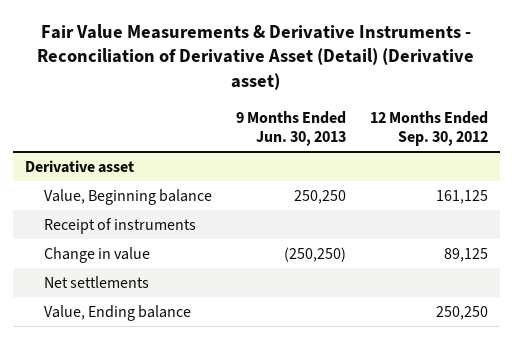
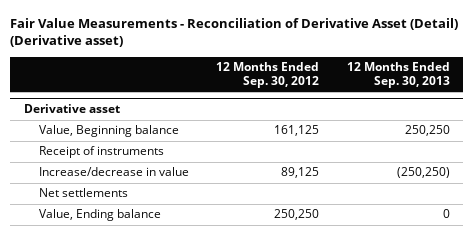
[37,23,475,91] Fair Value Measurements & Derivative Instruments - Reconciliation of Derivative Asset (Detail) (Derivative asset) -> [10,17,459,48] Fair Value Measurements - Reconciliation of Derivative Asset (Detail) (Derivative asset)
[235,110,346,146] 9 Months Ended Jun. 30, 2013 -> none
none -> [346,62,450,88] 12 Months Ended Sep. 30, 2013
[44,246,151,263] Change in value -> [38,167,189,177] Increase/decrease in value

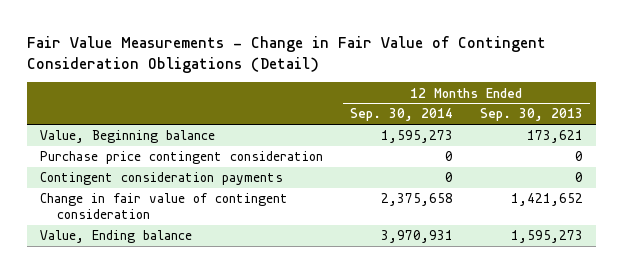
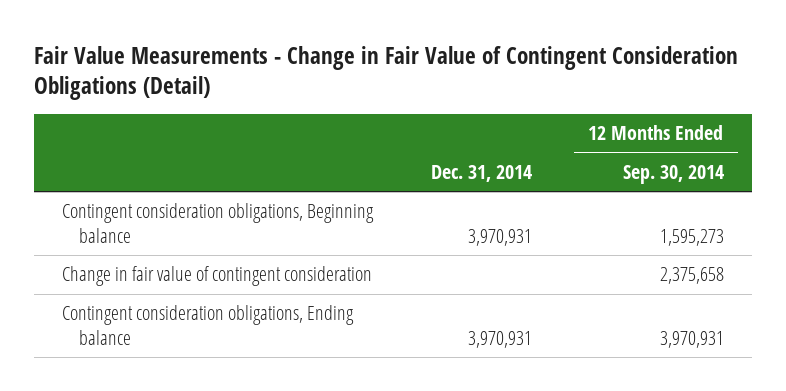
[479,108,583,122] Sep. 30, 2013 -> none
none -> [430,164,532,182] Dec. 31, 2014
[39,151,323,165] Purchase price contingent consideration -> none
[39,172,283,186] Contingent consideration payments -> none
[39,130,215,144] Value, Beginning balance -> [62,203,375,243] Contingent consideration obligations, Beginning balance
[39,230,192,244] Value, Ending balance -> [62,305,355,345] Contingent consideration obligations, Ending balance

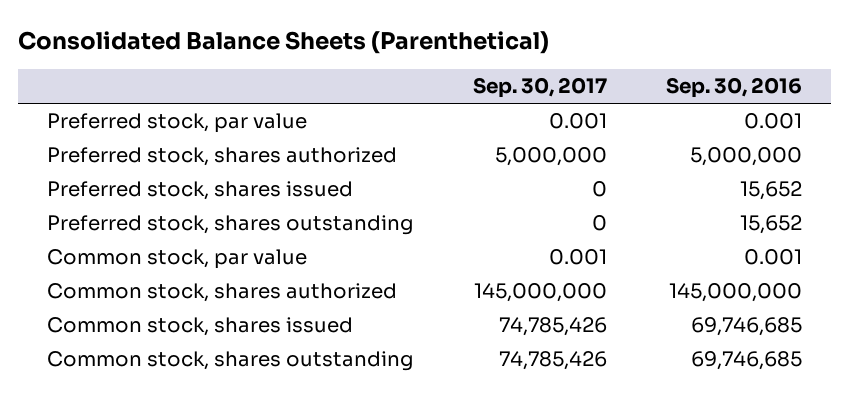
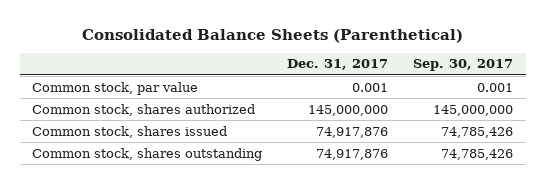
[665,77,802,99] Sep. 30, 2016 -> none
none -> [287,59,389,71] Dec. 31, 2017
[47,113,308,134] Preferred stock, par value -> none
[47,147,398,167] Preferred stock, shares authorized -> none
[47,181,354,201] Preferred stock, shares issued -> none
[47,215,415,236] Preferred stock, shares outstanding -> none

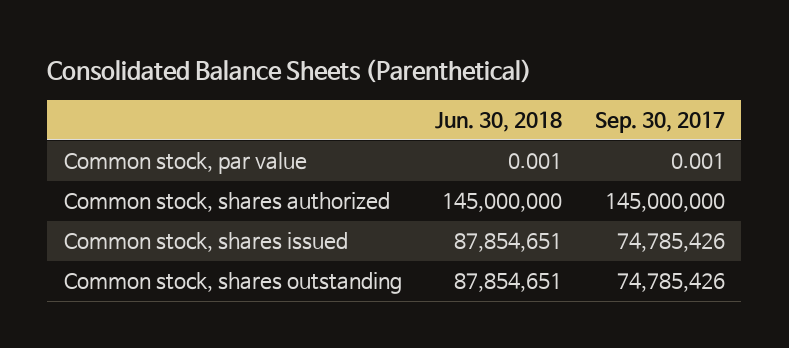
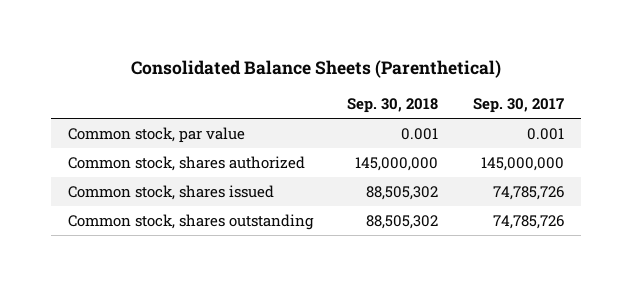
[434,111,562,133] Jun. 30, 2018 -> none
none -> [347,98,439,114] Sep. 30, 2018
[616,232,725,253] 74,785,426 -> [492,185,564,200] 74,785,726
[616,272,725,293] 74,785,426 -> [492,214,564,229] 74,785,726

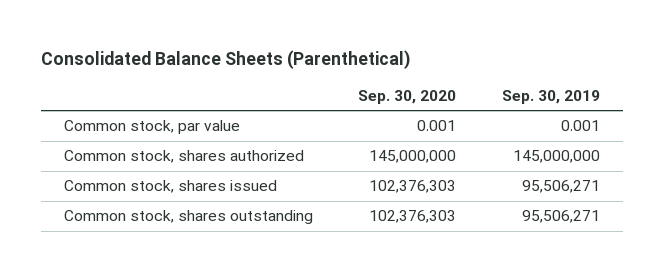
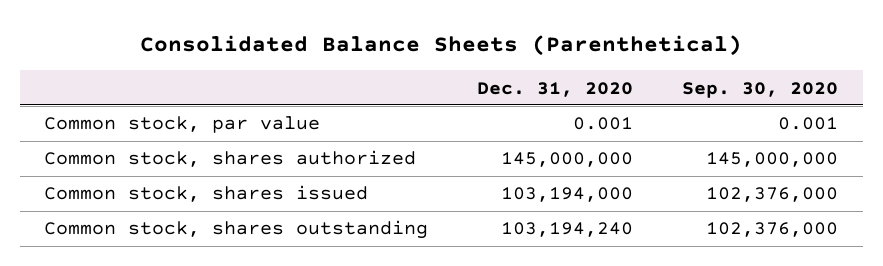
[501,89,600,104] Sep. 30, 2019 -> none
none -> [477,81,634,97] Dec. 31, 2020
[369,180,457,194] 102,376,303 -> [706,187,839,203] 102,376,000
[369,210,457,224] 102,376,303 -> [706,222,839,238] 102,376,000

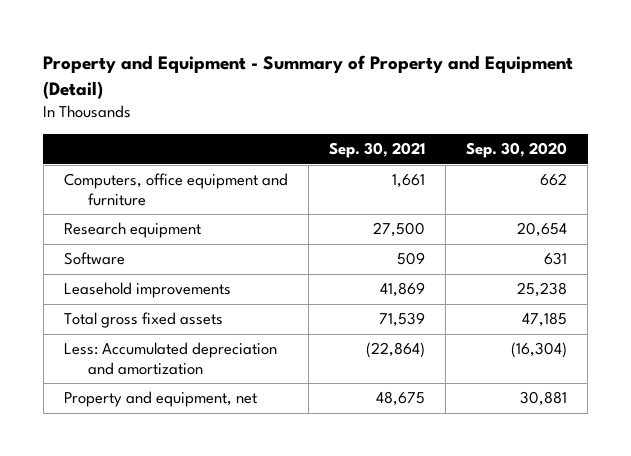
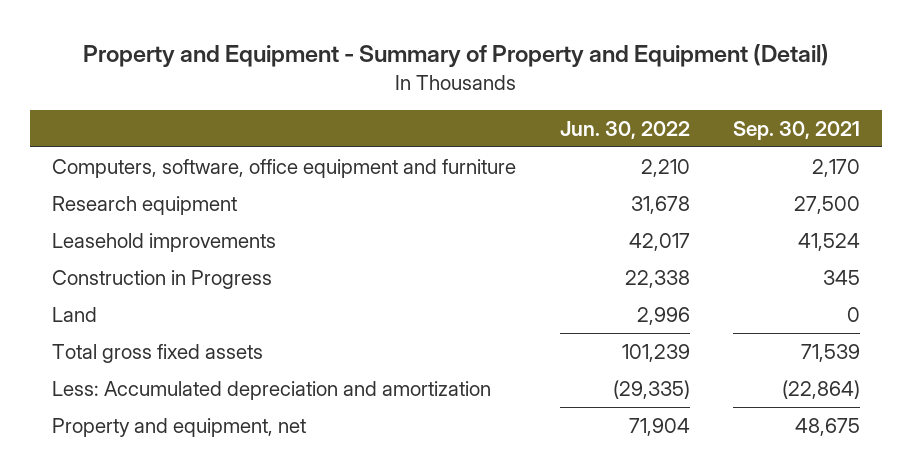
[466,142,568,159] Sep. 30, 2020 -> none
none -> [559,120,690,139] Jun. 30, 2022
[63,173,288,206] Computers, office equipment and furniture -> [52,158,517,178] Computers, software, office equipment and furniture
[391,174,425,189] 1,661 -> [812,158,861,177] 2,170
[63,252,125,266] Software -> none
[379,282,425,298] 41,869 -> [798,232,861,251] 41,524
none -> [52,269,273,289] Construction in Progress
none -> [52,306,98,322] Land

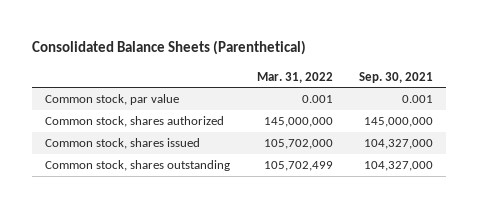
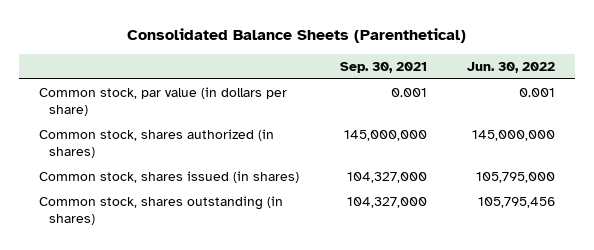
[256,71,333,83] Mar. 31, 2022 -> none
none -> [466,61,555,73] Jun. 30, 2022
[45,94,180,106] Common stock, par value -> [39,87,288,116] Common stock, par value (in dollars per share)
[45,116,225,128] Common stock, shares authorized -> [39,129,275,158] Common stock, shares authorized (in shares)
[45,138,201,150] Common stock, shares issued -> [39,171,300,184] Common stock, shares issued (in shares)
[45,160,231,172] Common stock, shares outstanding -> [39,196,284,225] Common stock, shares outstanding (in shares)

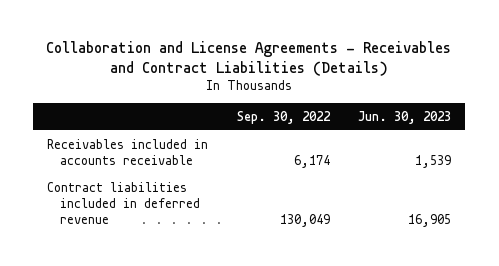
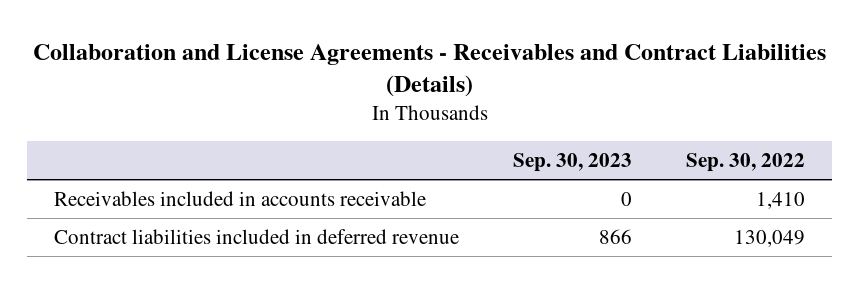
[358,110,452,124] Jun. 30, 2023 -> none
none -> [513,153,633,173] Sep. 30, 2023
[293,154,330,168] 6,174 -> [756,192,806,210] 1,410

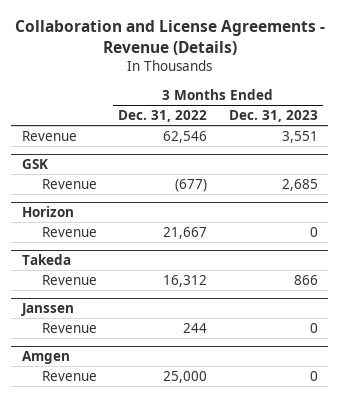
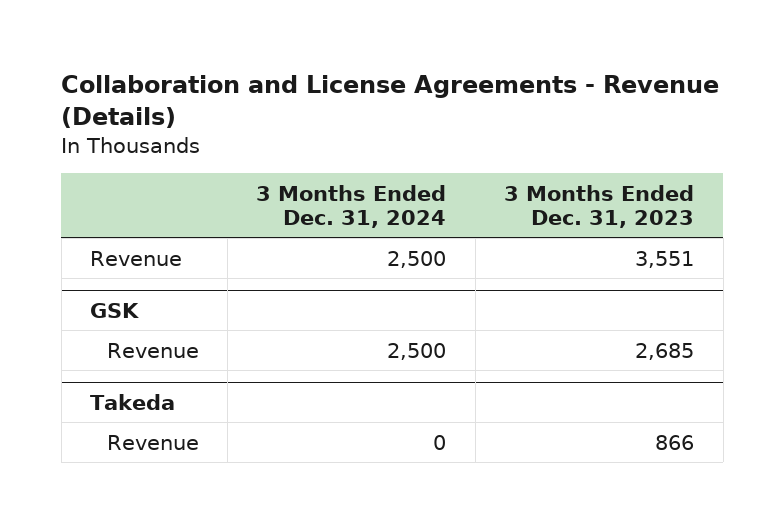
[118,110,208,123] Dec. 31, 2022 -> none
none -> [256,184,447,228] 3 Months Ended Dec. 31, 2024
[21,206,74,218] Horizon -> none
[41,226,97,237] Revenue -> none
[20,303,74,317] Janssen -> none
[41,322,97,333] Revenue -> none
[21,351,70,365] Amgen -> none
[41,370,97,381] Revenue -> none

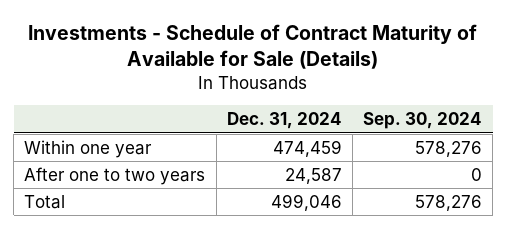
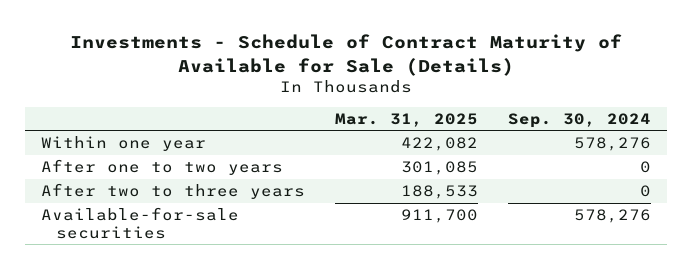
[226,112,342,130] Dec. 31, 2024 -> none
none -> [335,112,479,127] Mar. 31, 2025
none -> [40,182,305,199] After two to three years
[24,194,66,209] Total -> [40,206,239,239] Available-for-sale securities

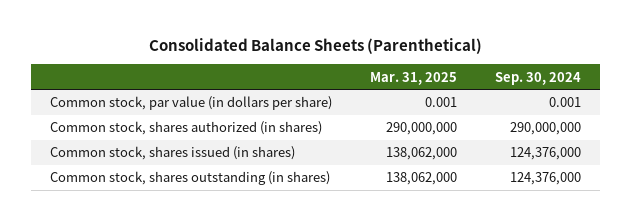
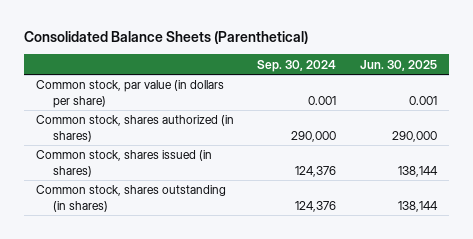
[370,71,458,85] Mar. 31, 2025 -> none
none -> [359,59,437,71] Jun. 30, 2025
[510,122,582,136] 290,000,000 -> [291,130,337,142] 290,000
[510,147,582,161] 124,376,000 -> [295,165,337,177] 124,376
[510,172,582,186] 124,376,000 -> [295,200,337,212] 124,376

